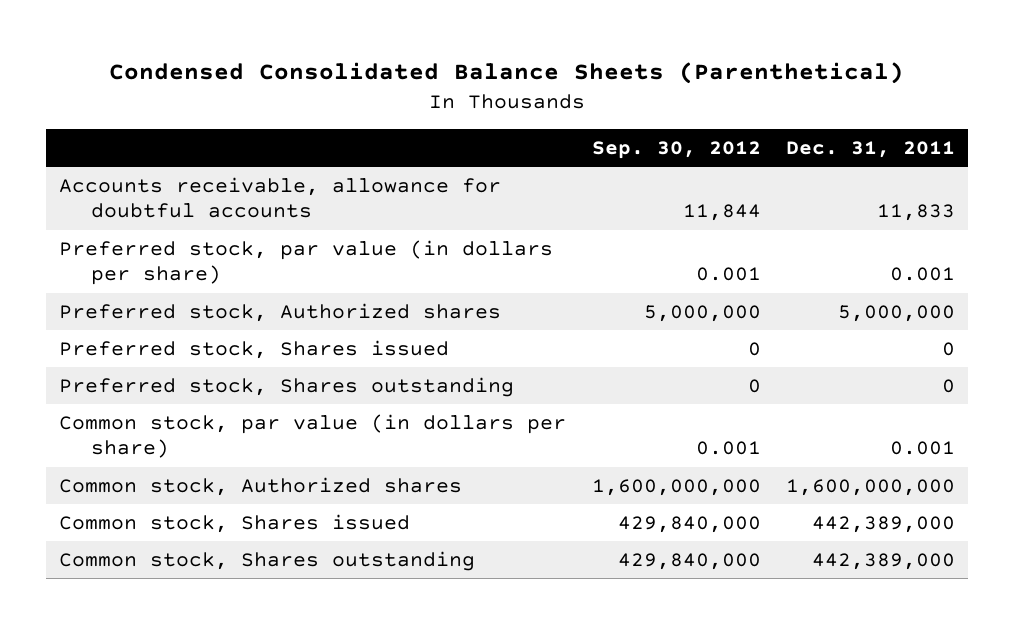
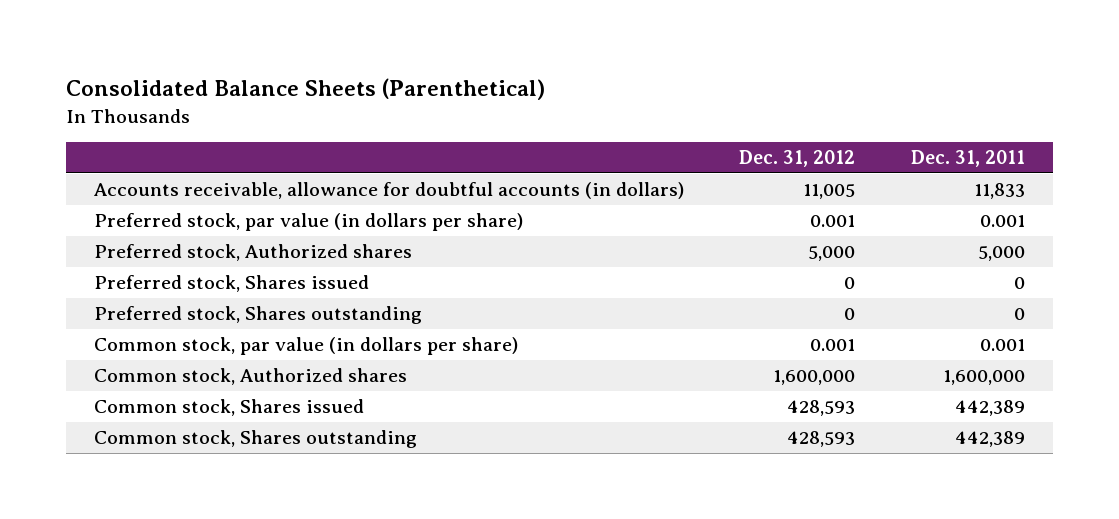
[109,61,905,84] Condensed Consolidated Balance Sheets (Parenthetical) -> [66,78,546,101] Consolidated Balance Sheets (Parenthetical)
[591,140,761,159] Sep. 30, 2012 -> none
none -> [739,149,856,167] Dec. 31, 2012
[58,176,501,219] Accounts receivable, allowance for doubtful accounts -> [93,182,684,200] Accounts receivable, allowance for doubtful accounts (in dollars)
[838,304,956,322] 5,000,000 -> [977,246,1025,262] 5,000
[786,478,956,496] 1,600,000,000 -> [942,370,1025,386] 1,600,000
[812,515,956,533] 442,389,000 -> [954,400,1025,417] 442,389
[812,552,956,570] 442,389,000 -> [954,431,1025,448] 442,389

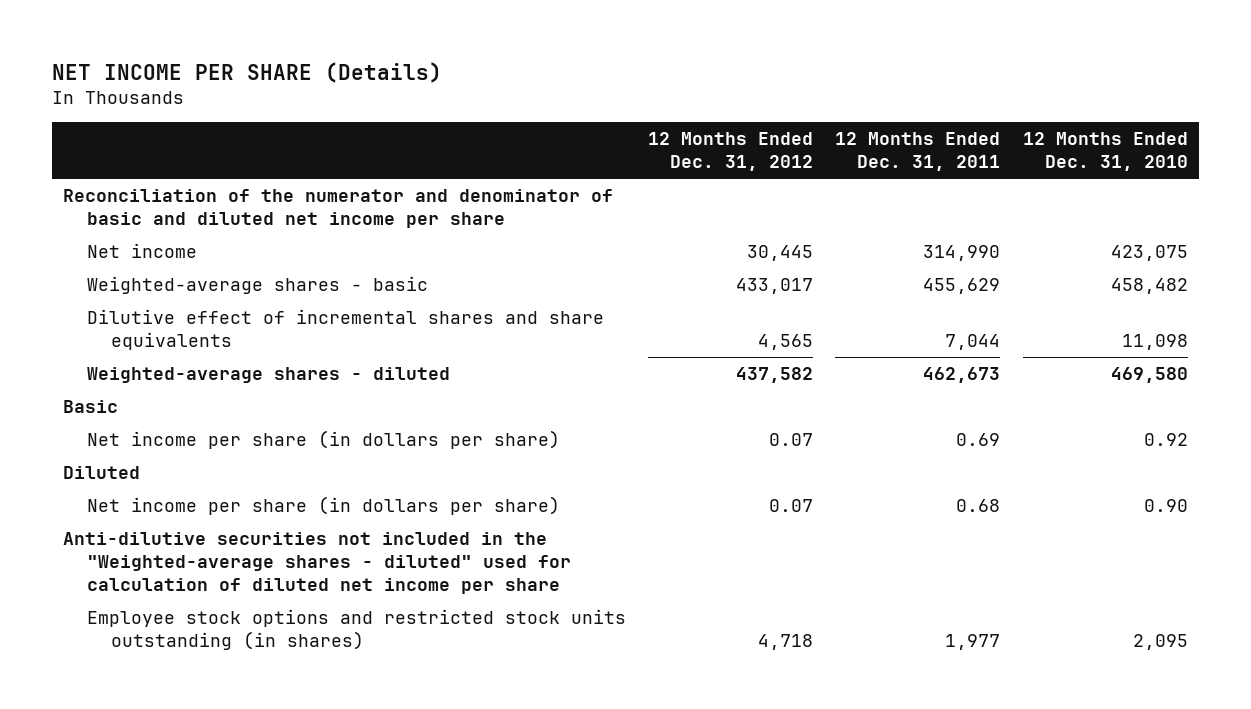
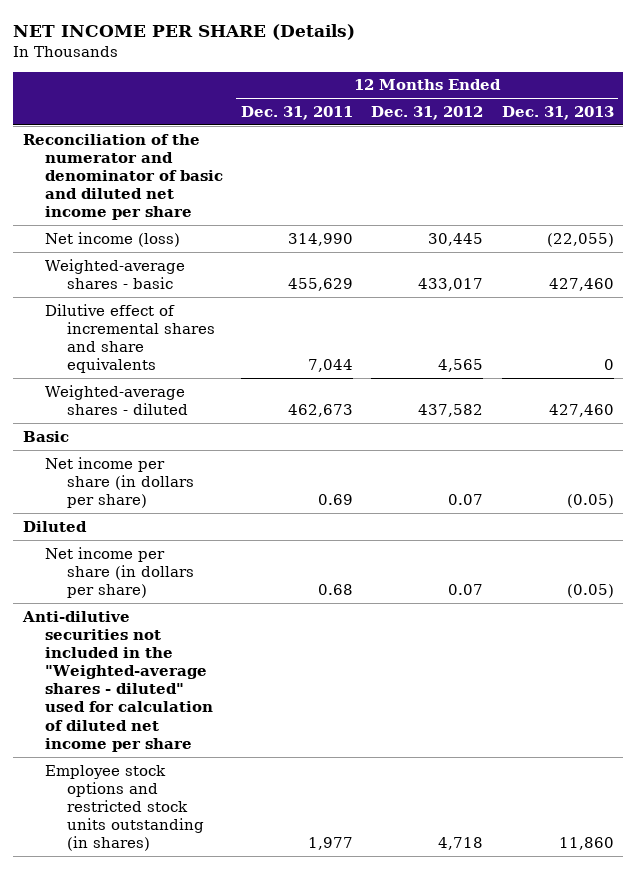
[1022,132,1188,172] 12 Months Ended Dec. 31, 2010 -> none
none -> [501,105,614,120] Dec. 31, 2013
[86,243,197,259] Net income -> [44,231,180,247] Net income (loss)

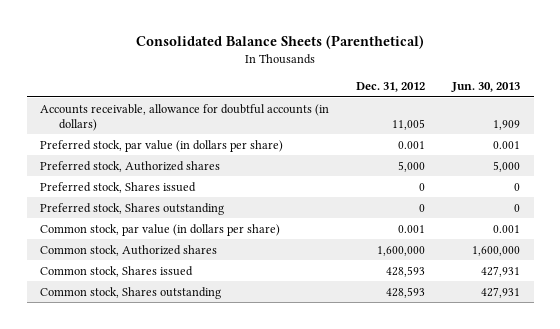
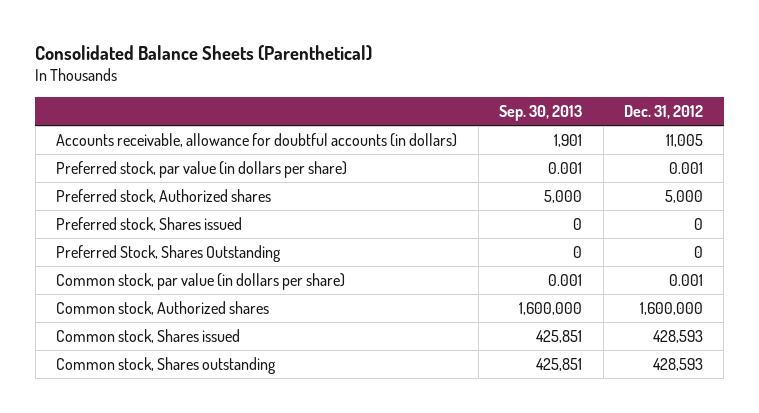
[451,82,521,93] Jun. 30, 2013 -> none
none -> [499,105,583,122] Sep. 30, 2013
[40,202,225,215] Preferred stock, Shares outstanding -> [56,244,282,262] Preferred Stock, Shares Outstanding

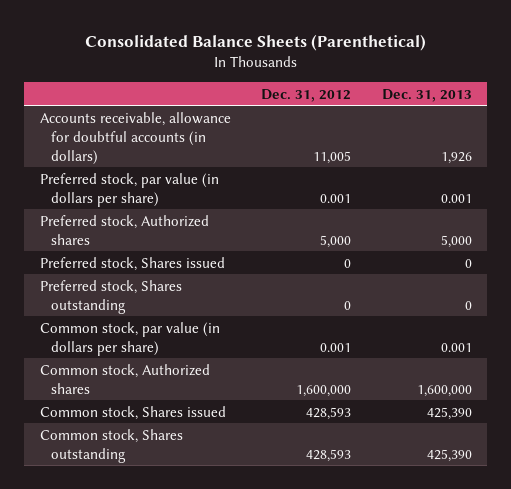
[499,105,583,122] Sep. 30, 2013 -> none
none -> [381,88,472,102] Dec. 31, 2013
[56,244,282,262] Preferred Stock, Shares Outstanding -> [39,279,182,314] Preferred stock, Shares outstanding

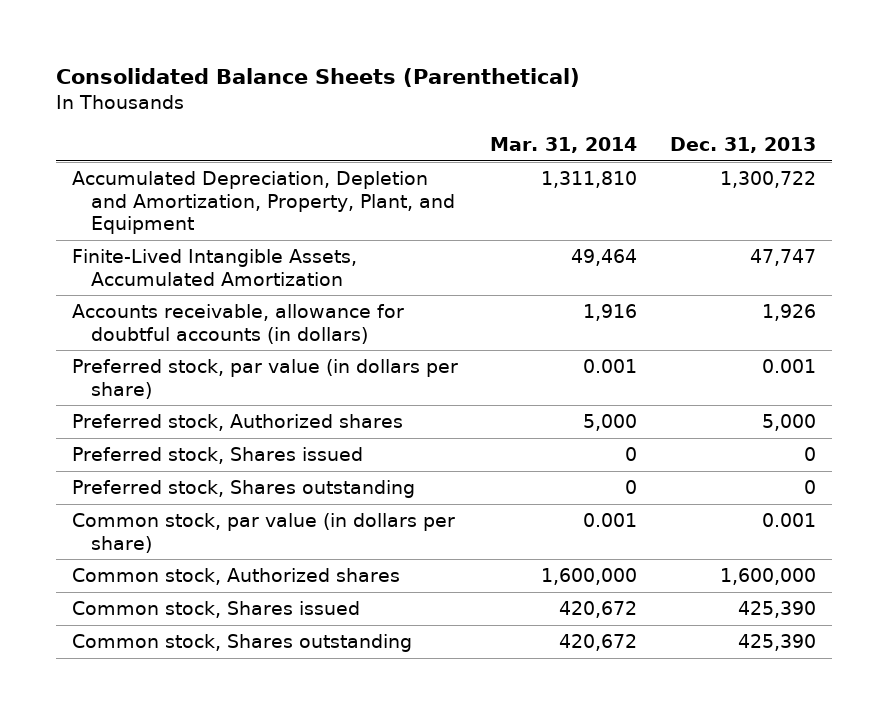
[261,88,352,102] Dec. 31, 2012 -> none
none -> [490,136,638,153] Mar. 31, 2014
none -> [71,171,456,235] Accumulated Depreciation, Depletion and Amortization, Property, Plant, and Equipment
none -> [71,249,357,286] Finite-Lived Intangible Assets, Accumulated Amortization

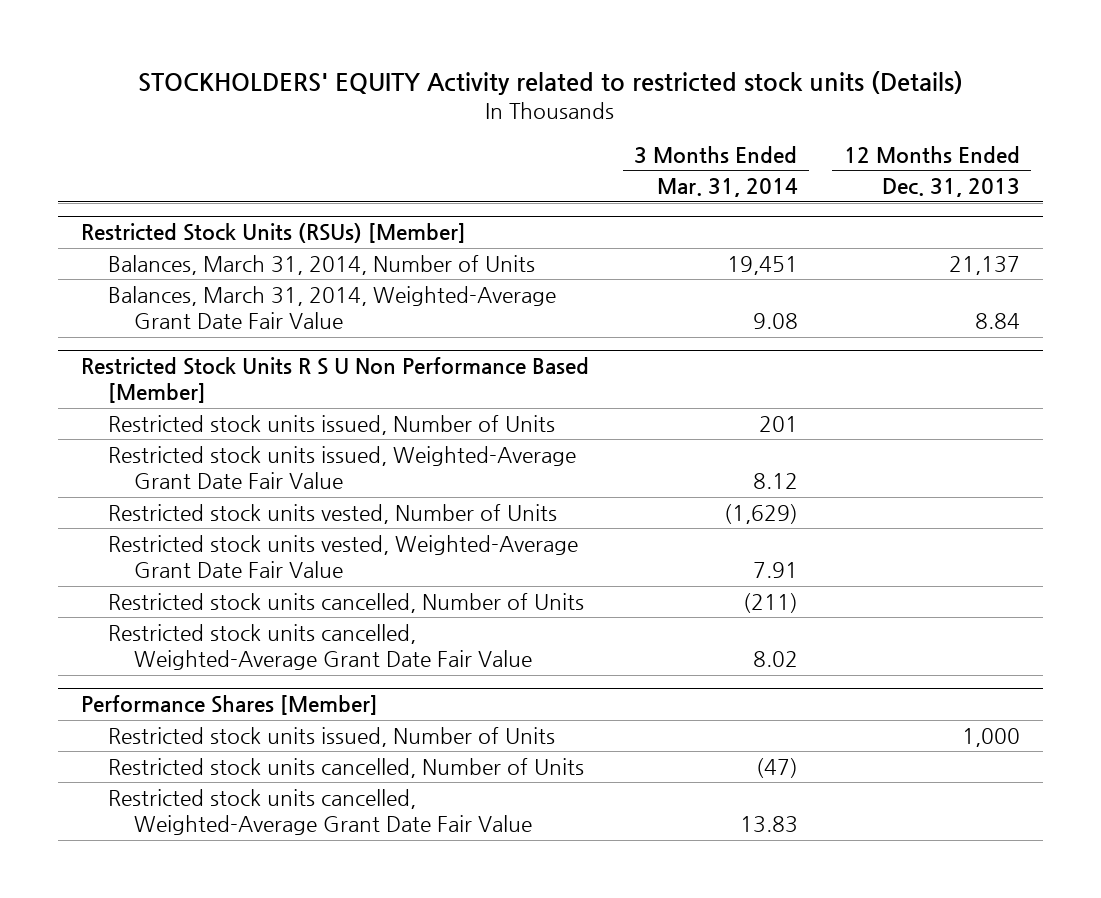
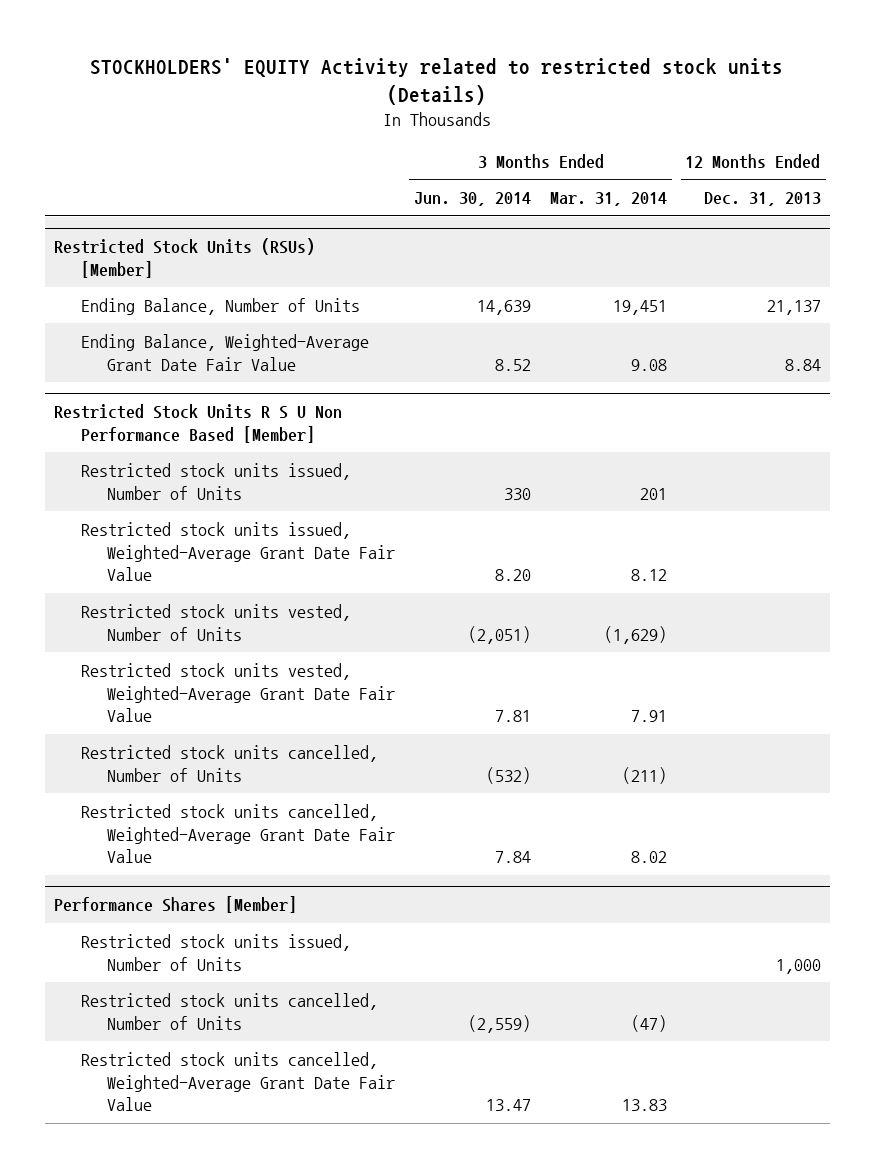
none -> [414,192,532,207] Jun. 30, 2014
[107,254,535,275] Balances, March 31, 2014, Number of Units -> [80,297,360,315] Ending Balance, Number of Units
[107,285,556,330] Balances, March 31, 2014, Weighted-Average Grant Date Fair Value -> [80,333,369,371] Ending Balance, Weighted-Average Grant Date Fair Value

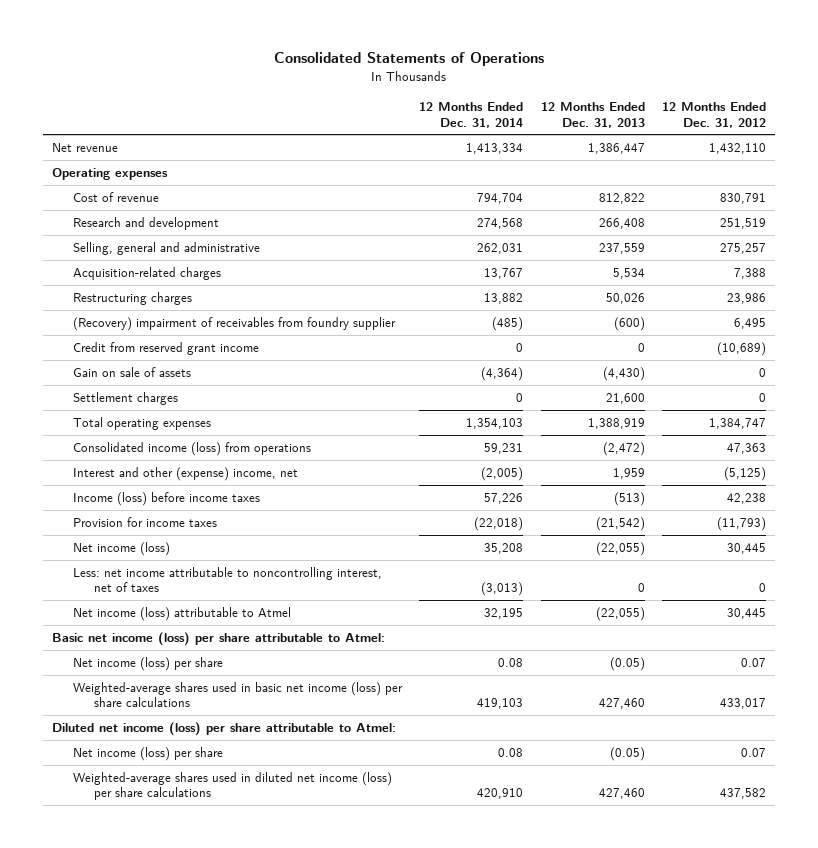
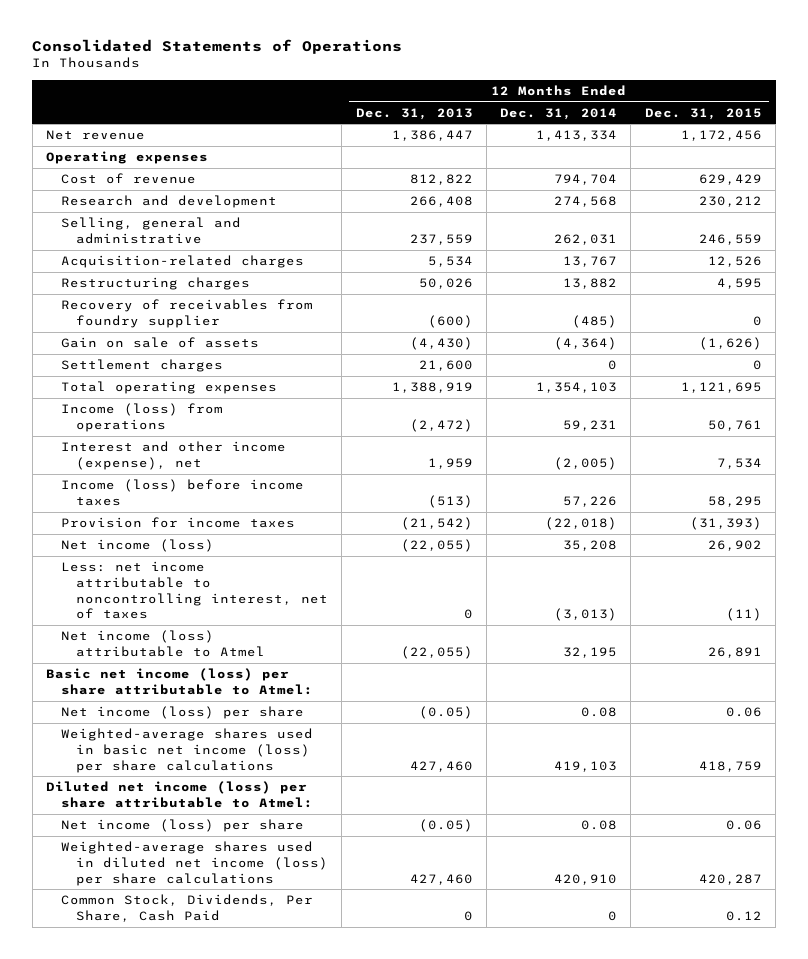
[662,102,767,128] 12 Months Ended Dec. 31, 2012 -> none
none -> [644,107,762,120] Dec. 31, 2015
[72,341,259,355] Credit from reserved grant income -> none
[72,316,396,331] (Recovery) impairment of receivables from foundry supplier -> [60,299,313,328] Recovery of receivables from foundry supplier
[72,441,311,456] Consolidated income (loss) from operations -> [60,403,223,432] Income (loss) from operations
[72,466,298,481] Interest and other (expense) income, net -> [60,441,286,470] Interest and other income (expense), net
none -> [60,894,313,922] Common Stock, Dividends, Per Share, Cash Paid

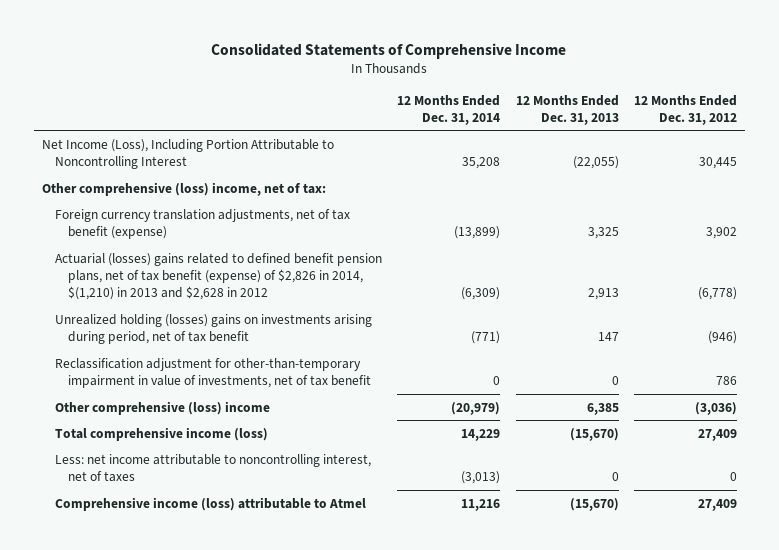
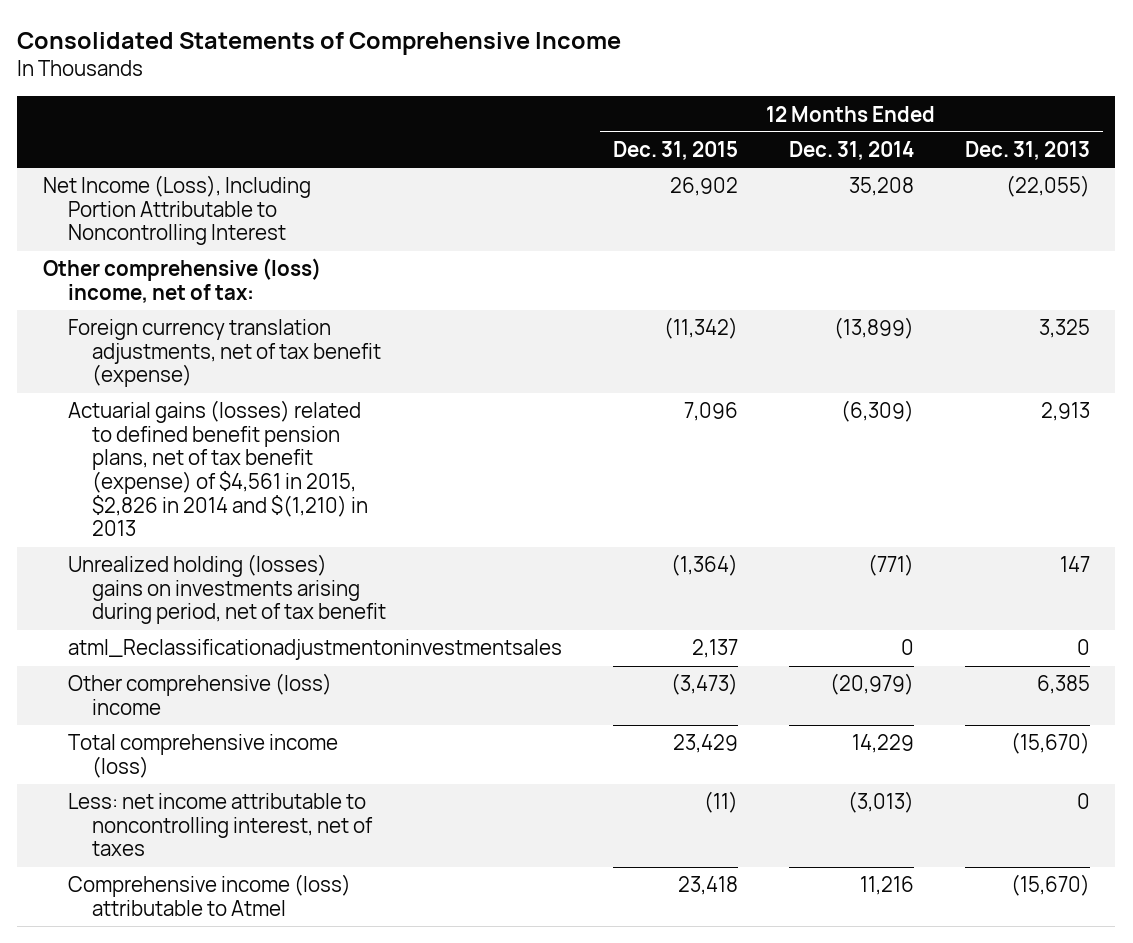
[634,94,738,125] 12 Months Ended Dec. 31, 2012 -> none
none -> [612,141,738,161] Dec. 31, 2015
[54,252,382,300] Actuarial (losses) gains related to defined benefit pension plans, net of tax benefit (expense) of $2,826 in 2014, $(1,210) in 2013 and $2,628 in 2012 -> [67,400,369,537] Actuarial gains (losses) related to defined benefit pension plans, net of tax benefit (expense) of $4,561 in 2015, $2,826 in 2014 and $(1,210) in 2013
[54,357,371,388] Reclassification adjustment for other-than-temporary impairment in value of investments, net of tax benefit -> none
none -> [67,639,562,661] atml_Reclassificationadjustmentoninvestmentsales

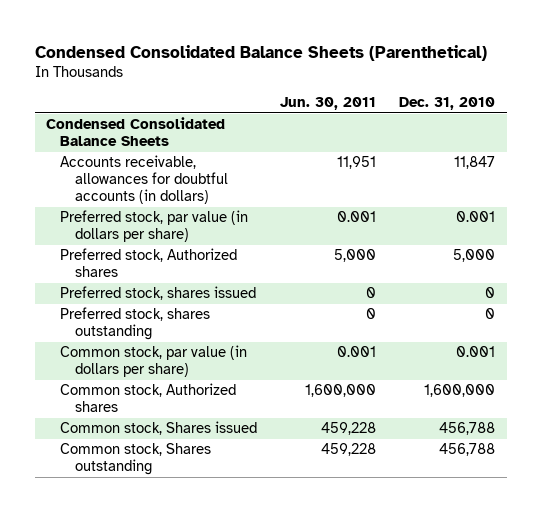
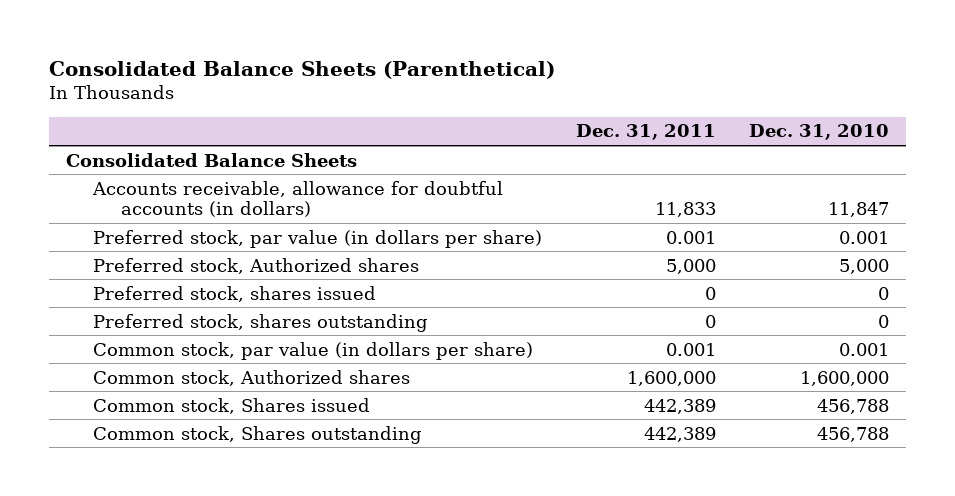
[34,44,487,61] Condensed Consolidated Balance Sheets (Parenthetical) -> [49,61,556,80] Consolidated Balance Sheets (Parenthetical)
[280,97,377,111] Jun. 30, 2011 -> none
none -> [575,124,716,141] Dec. 31, 2011
[46,117,226,147] Condensed Consolidated Balance Sheets -> [66,152,358,167] Consolidated Balance Sheets
[60,155,228,205] Accounts receivable, allowances for doubtful accounts (in dollars) -> [92,180,504,217] Accounts receivable, allowance for doubtful accounts (in dollars)

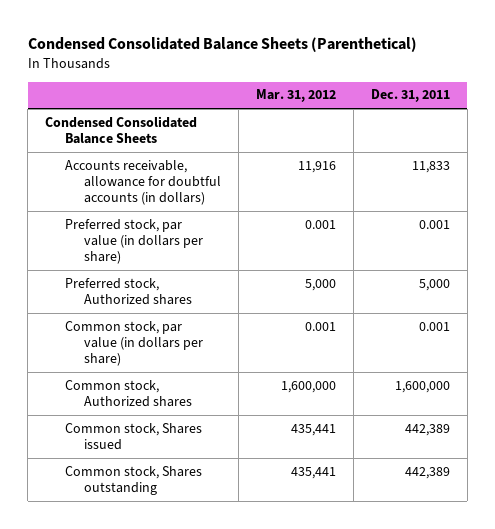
[49,61,556,80] Consolidated Balance Sheets (Parenthetical) -> [27,37,417,53] Condensed Consolidated Balance Sheets (Parenthetical)
[749,124,890,141] Dec. 31, 2010 -> none
none -> [256,89,337,103] Mar. 31, 2012
[66,152,358,167] Consolidated Balance Sheets -> [45,115,198,145] Condensed Consolidated Balance Sheets
[93,285,377,302] Preferred stock, shares issued -> none
[93,313,429,332] Preferred stock, shares outstanding -> none

